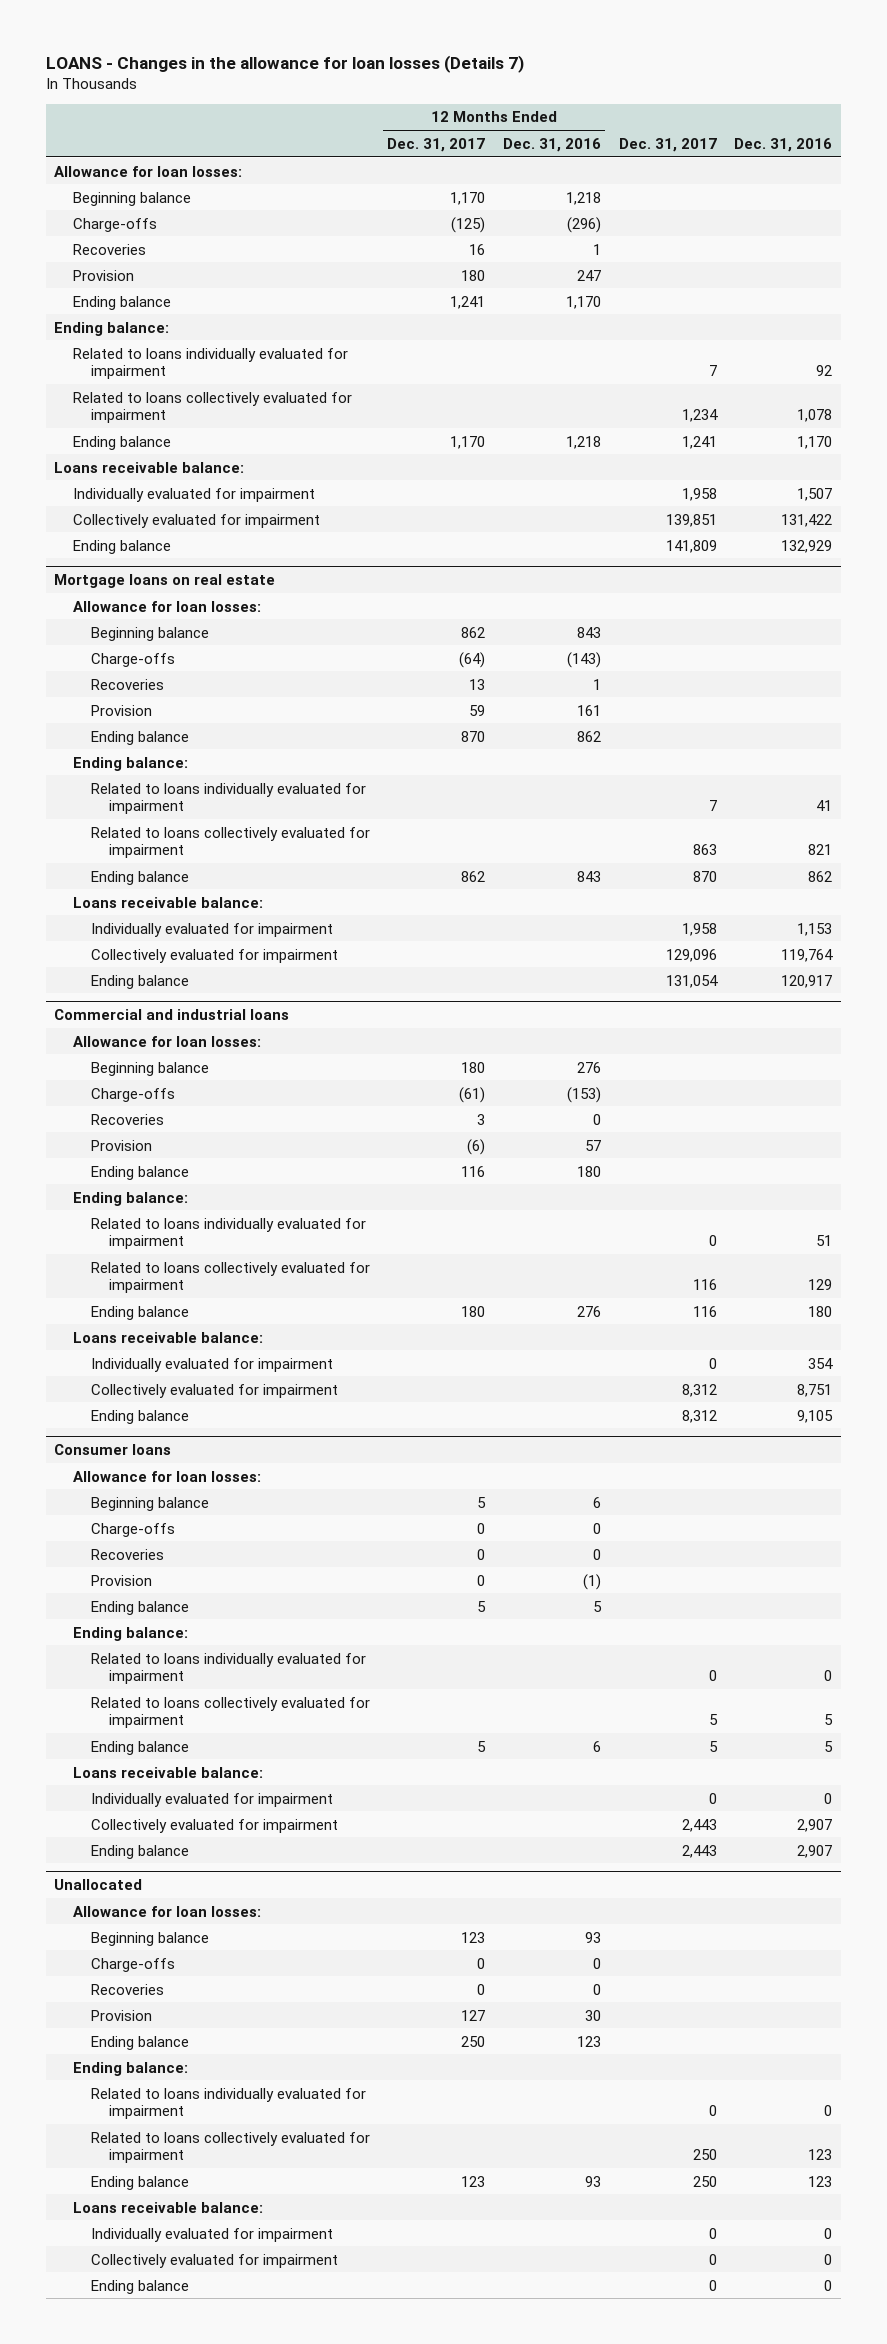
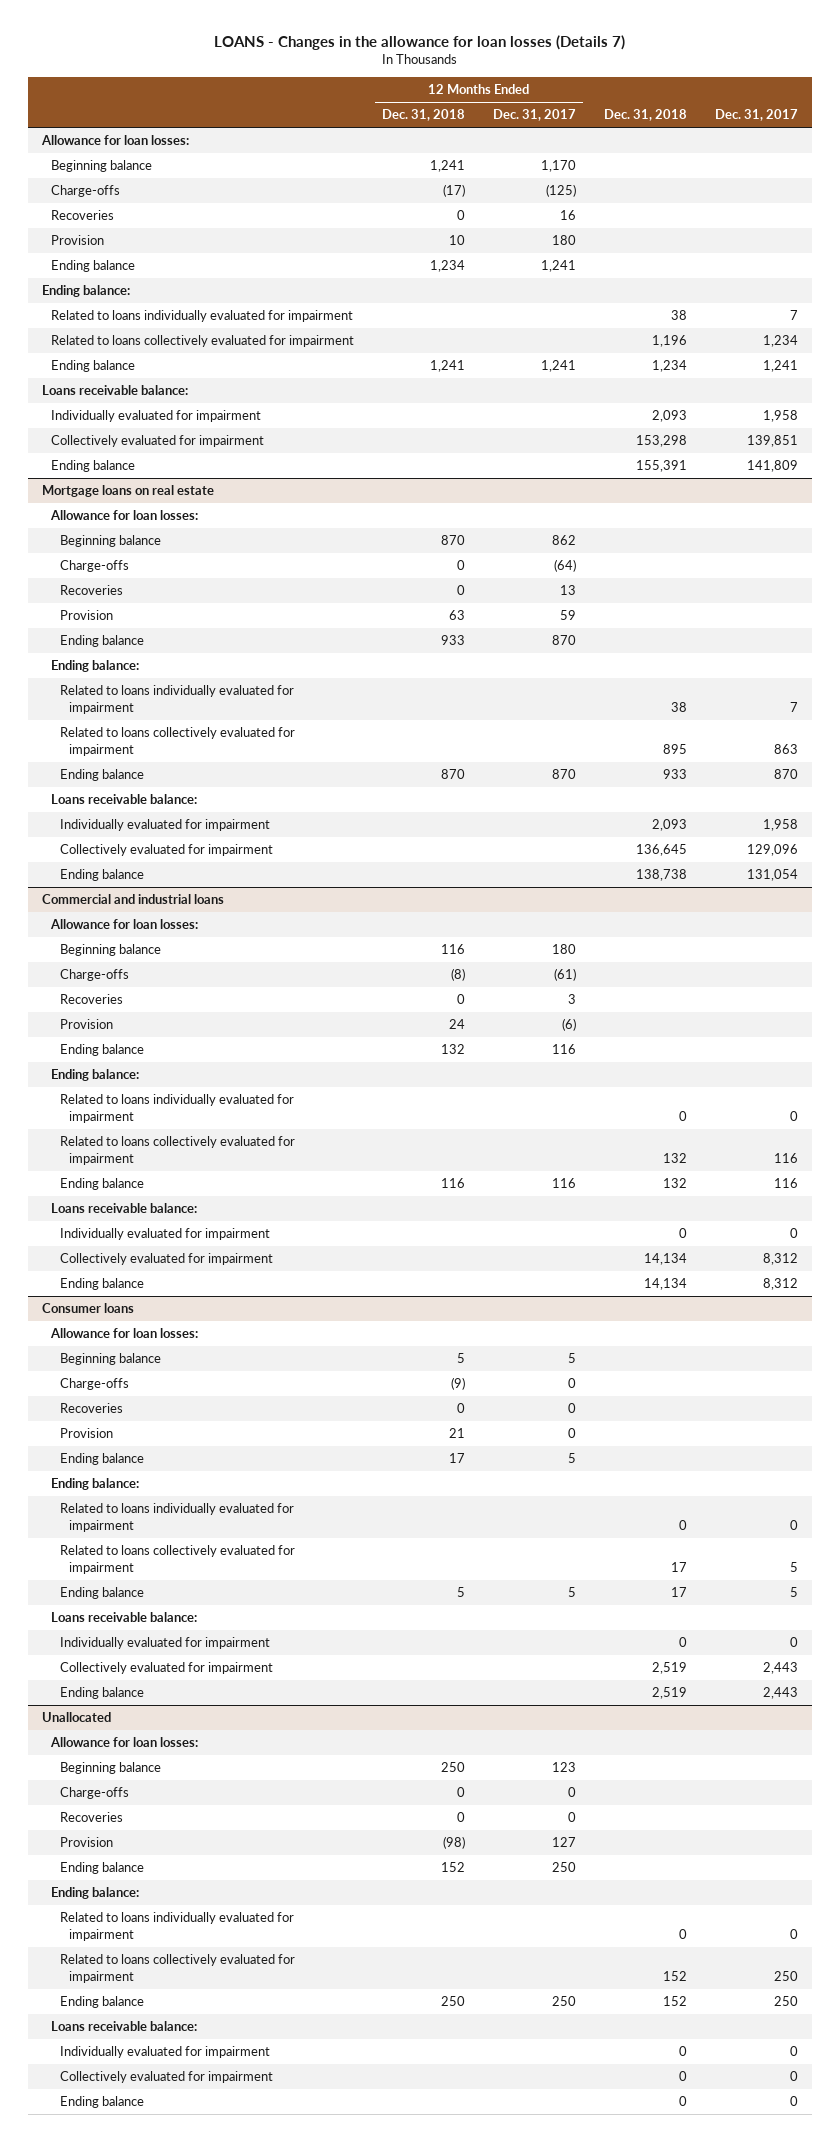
[503,137,602,152] Dec. 31, 2016 -> none
[734,137,833,152] Dec. 31, 2016 -> none
none -> [382,109,466,122] Dec. 31, 2018
none -> [604,109,688,122] Dec. 31, 2018
[450,435,486,449] 1,170 -> [541,360,577,373] 1,241
[461,870,486,882] 862 -> [552,769,577,780] 870
[461,1305,486,1317] 180 -> [552,1178,577,1189] 116
[461,2175,486,2187] 123 -> [552,1996,577,2007] 250

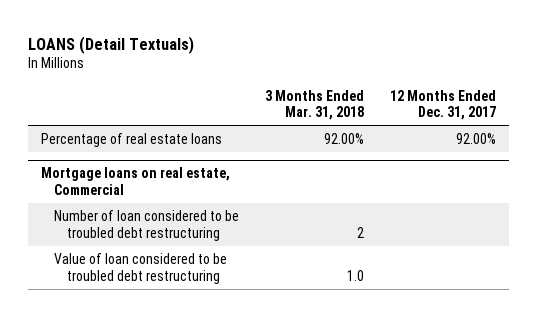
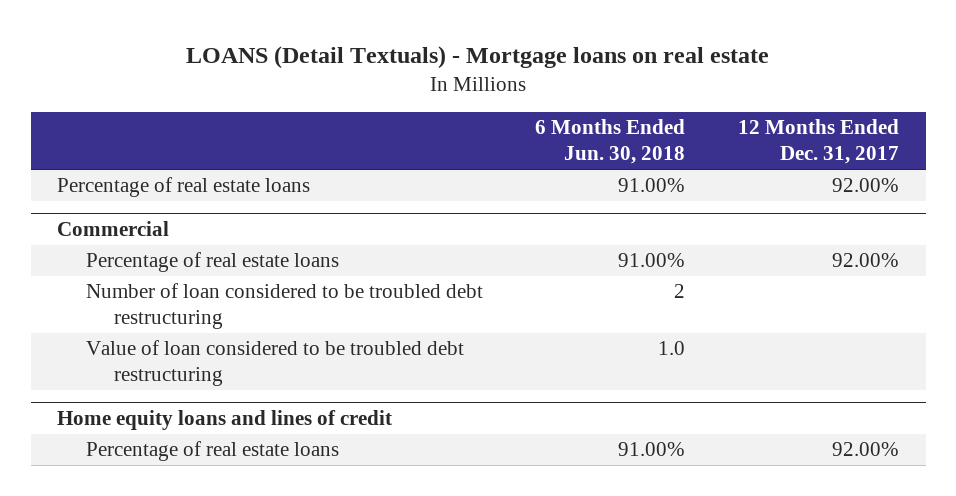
[27,35,194,54] LOANS (Detail Textuals) -> [186,46,770,70] LOANS (Detail Textuals) - Mortgage loans on real estate
[265,89,365,120] 3 Months Ended Mar. 31, 2018 -> none
none -> [535,119,686,165] 6 Months Ended Jun. 30, 2018
[40,167,230,195] Mortgage loans on real estate, Commercial -> [57,221,170,237] Commercial
none -> [85,252,339,273] Percentage of real estate loans
none -> [57,410,393,431] Home equity loans and lines of credit
none -> [85,441,339,462] Percentage of real estate loans

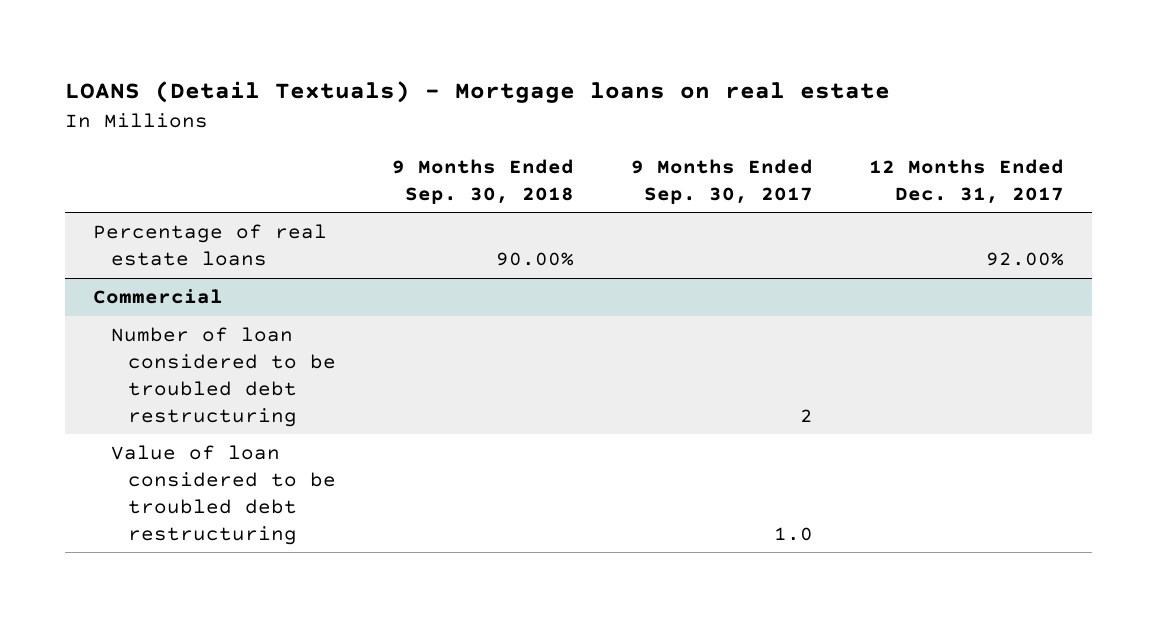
[535,119,686,165] 6 Months Ended Jun. 30, 2018 -> none
none -> [392,158,575,204] 9 Months Ended Sep. 30, 2018
none -> [630,158,813,204] 9 Months Ended Sep. 30, 2017
[85,252,339,273] Percentage of real estate loans -> none
[57,410,393,431] Home equity loans and lines of credit -> none
[85,441,339,462] Percentage of real estate loans -> none

